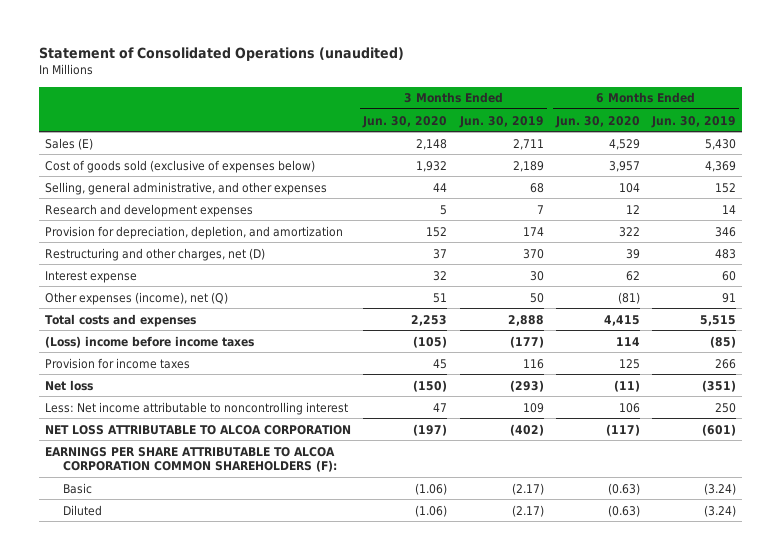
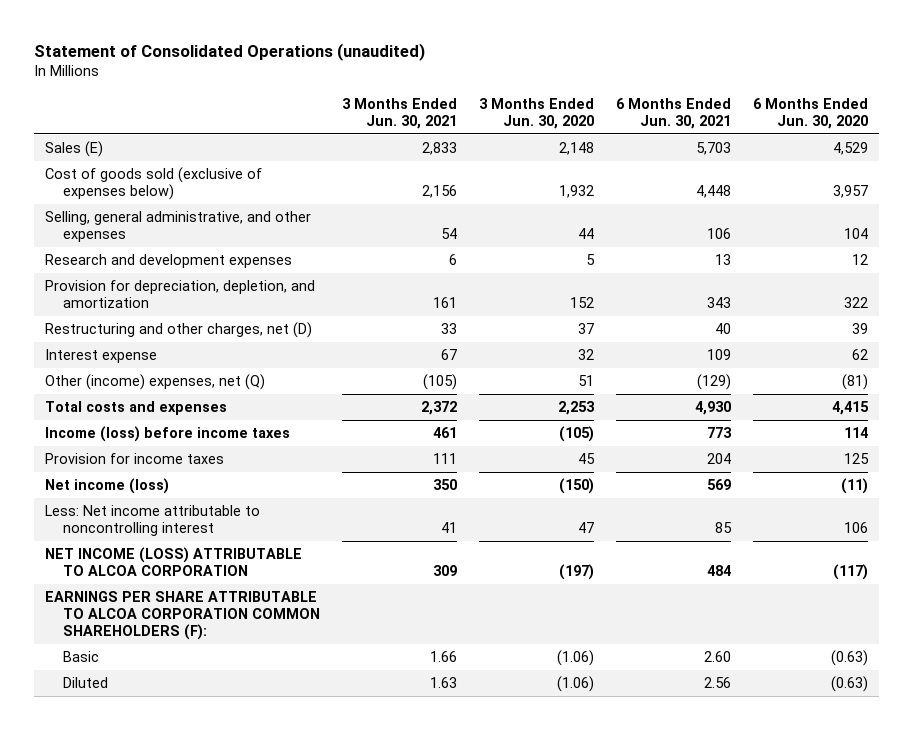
[458,115,544,128] Jun. 30, 2019 -> none
[651,115,737,128] Jun. 30, 2019 -> none
none -> [341,97,457,129] 3 Months Ended Jun. 30, 2021
none -> [615,97,731,129] 6 Months Ended Jun. 30, 2021
[45,291,229,305] Other expenses (income), net (Q) -> [45,374,266,391] Other (income) expenses, net (Q)
[45,335,255,348] (Loss) income before income taxes -> [45,426,291,443] Income (loss) before income taxes
[45,379,94,391] Net loss -> [45,478,170,495] Net income (loss)
[45,424,352,435] NET LOSS ATTRIBUTABLE TO ALCOA CORPORATION -> [45,547,303,577] NET INCOME (LOSS) ATTRIBUTABLE TO ALCOA CORPORATION

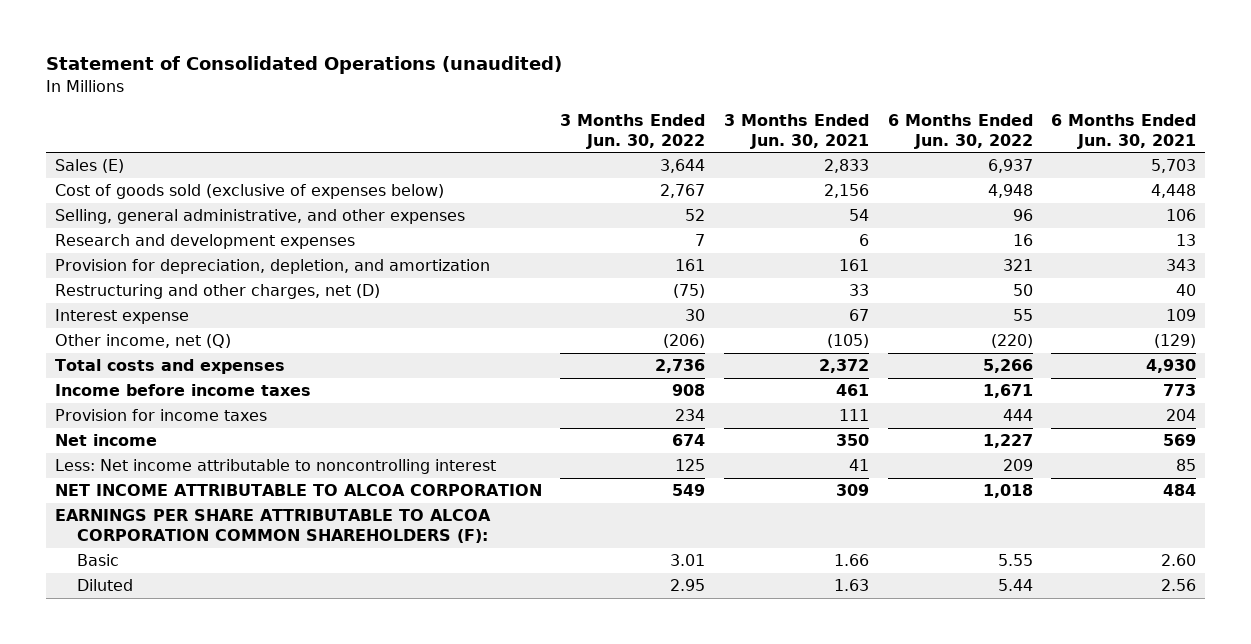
[478,97,594,129] 3 Months Ended Jun. 30, 2020 -> none
[752,97,868,129] 6 Months Ended Jun. 30, 2020 -> none
none -> [560,113,706,149] 3 Months Ended Jun. 30, 2022
none -> [887,113,1033,149] 6 Months Ended Jun. 30, 2022
[45,374,266,391] Other (income) expenses, net (Q) -> [54,334,231,349] Other income, net (Q)
[45,426,291,443] Income (loss) before income taxes -> [54,384,311,397] Income before income taxes
[45,478,170,495] Net income (loss) -> [54,434,157,447] Net income
[45,547,303,577] NET INCOME (LOSS) ATTRIBUTABLE TO ALCOA CORPORATION -> [54,484,542,497] NET INCOME ATTRIBUTABLE TO ALCOA CORPORATION

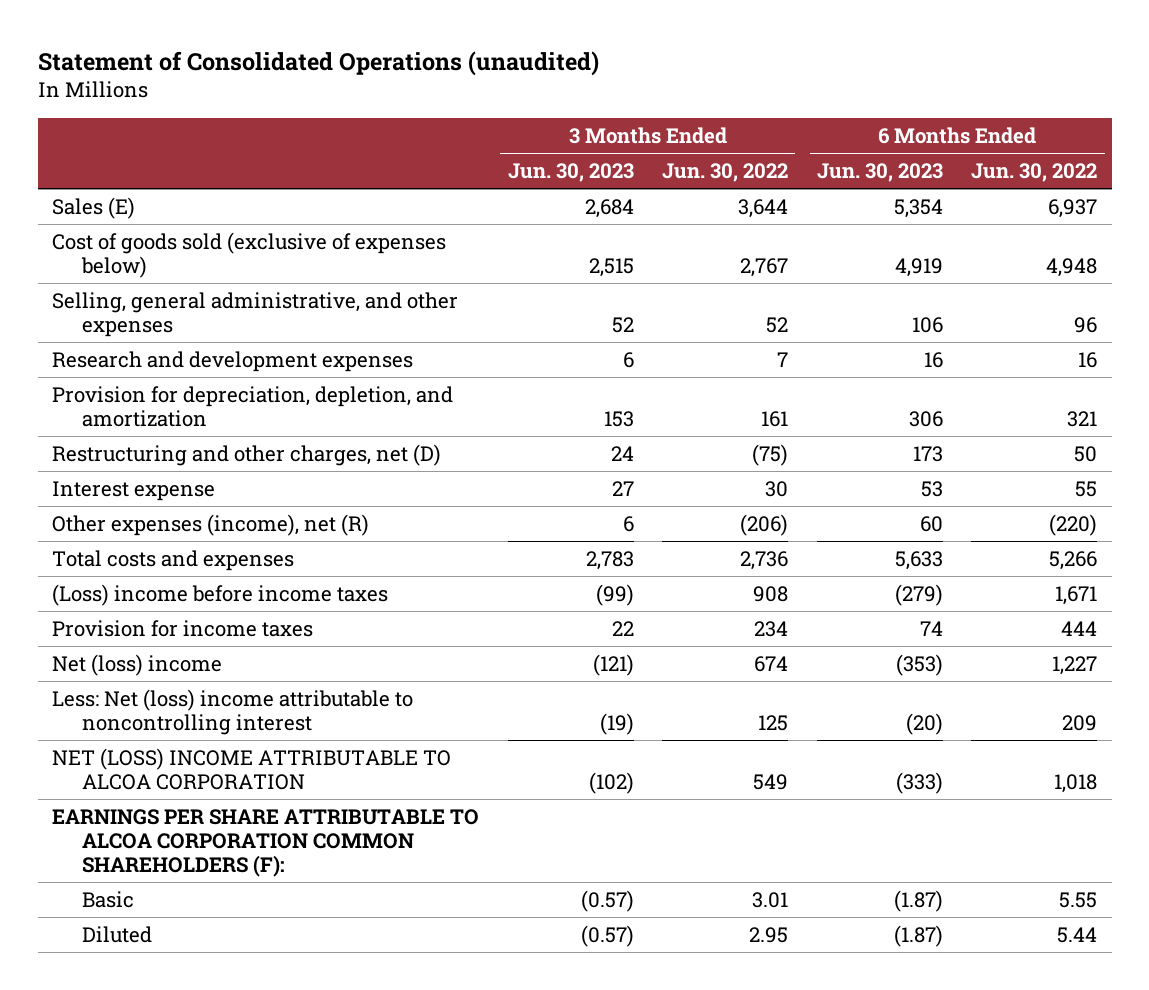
[724,113,870,149] 3 Months Ended Jun. 30, 2021 -> none
[1051,113,1197,149] 6 Months Ended Jun. 30, 2021 -> none
none -> [507,163,634,183] Jun. 30, 2023
none -> [816,163,943,183] Jun. 30, 2023
[54,334,231,349] Other income, net (Q) -> [51,514,369,537] Other expenses (income), net (R)
[54,384,311,397] Income before income taxes -> [51,584,388,607] (Loss) income before income taxes
[54,434,157,447] Net income -> [51,654,222,677] Net (loss) income
[54,459,496,475] Less: Net income attributable to noncontrolling interest -> [51,689,413,735] Less: Net (loss) income attributable to noncontrolling interest
[54,484,542,497] NET INCOME ATTRIBUTABLE TO ALCOA CORPORATION -> [51,748,451,790] NET (LOSS) INCOME ATTRIBUTABLE TO ALCOA CORPORATION

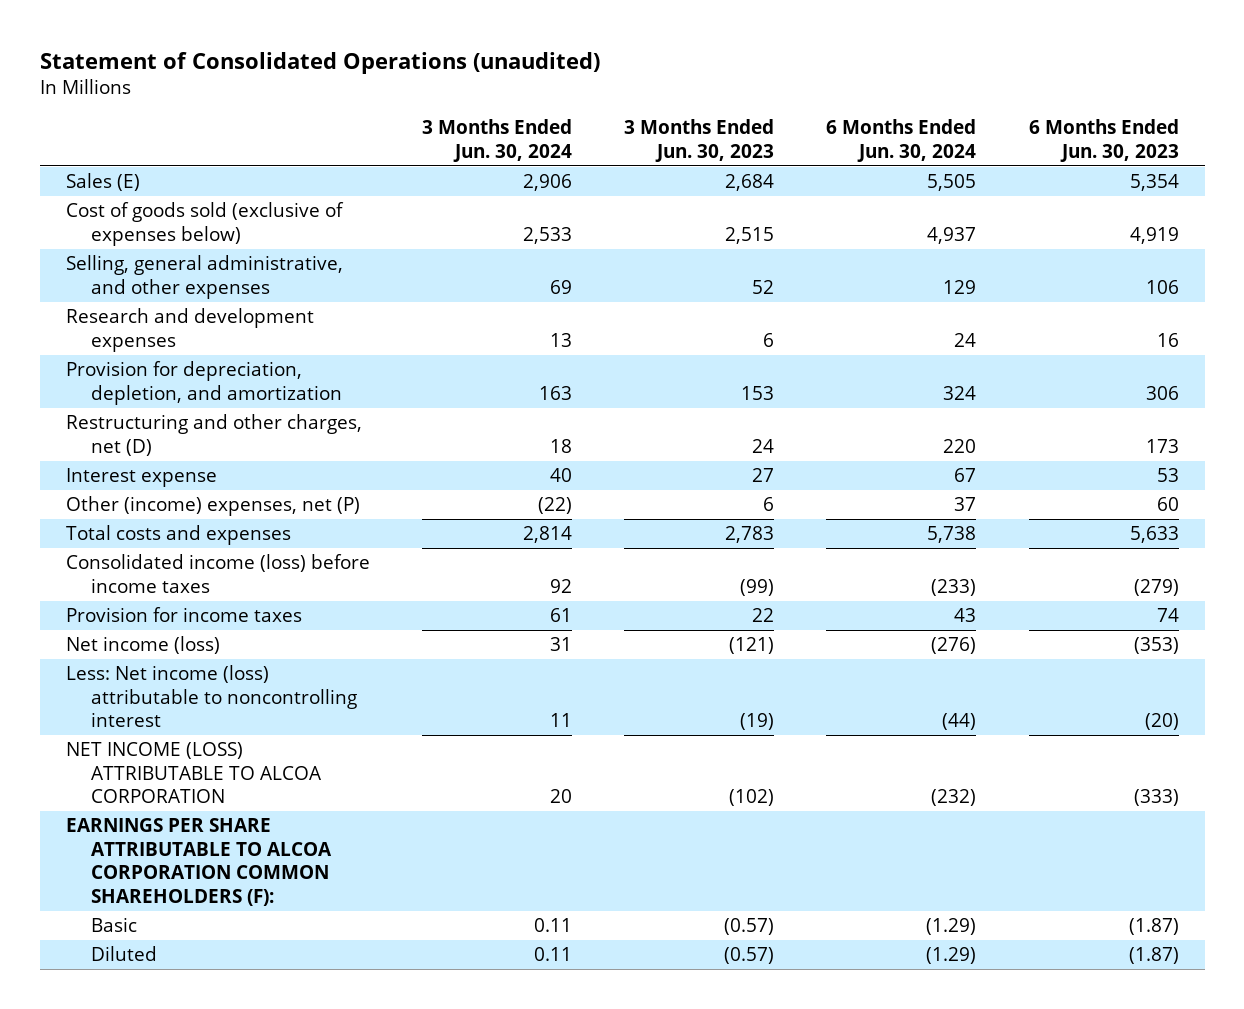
[662,163,789,183] Jun. 30, 2022 -> none
[971,163,1098,183] Jun. 30, 2022 -> none
none -> [422,119,573,163] 3 Months Ended Jun. 30, 2024
none -> [826,119,977,163] 6 Months Ended Jun. 30, 2024
[51,514,369,537] Other expenses (income), net (R) -> [65,496,360,517] Other (income) expenses, net (P)
[51,584,388,607] (Loss) income before income taxes -> [65,554,370,593] Consolidated income (loss) before income taxes
[51,654,222,677] Net (loss) income -> [65,636,220,655] Net income (loss)
[51,689,413,735] Less: Net (loss) income attributable to noncontrolling interest -> [65,665,357,728] Less: Net income (loss) attributable to noncontrolling interest
[51,748,451,790] NET (LOSS) INCOME ATTRIBUTABLE TO ALCOA CORPORATION -> [65,742,322,804] NET INCOME (LOSS) ATTRIBUTABLE TO ALCOA CORPORATION

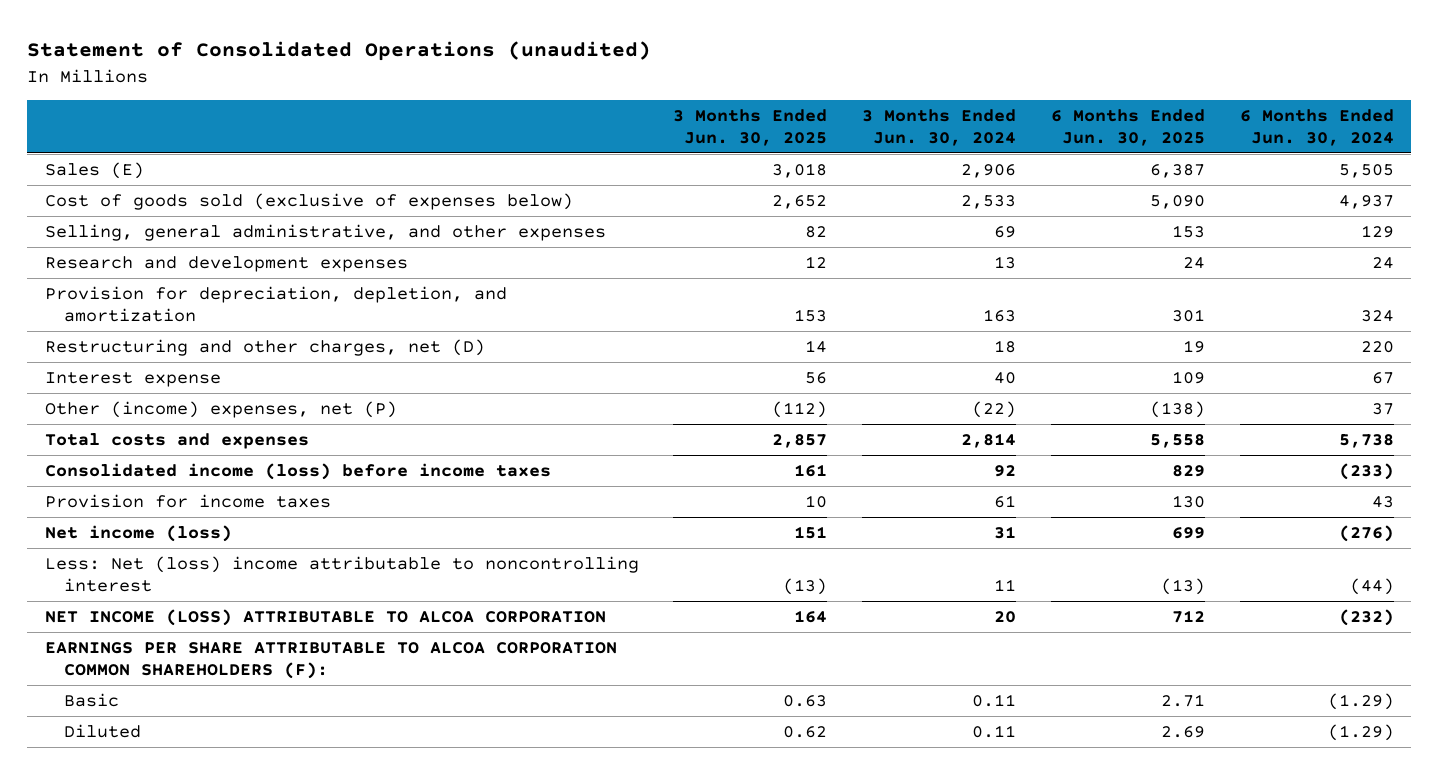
[624,119,775,163] 3 Months Ended Jun. 30, 2023 -> none
[1028,119,1179,163] 6 Months Ended Jun. 30, 2023 -> none
none -> [673,109,828,146] 3 Months Ended Jun. 30, 2025
none -> [1051,109,1206,146] 6 Months Ended Jun. 30, 2025
[65,665,357,728] Less: Net income (loss) attributable to noncontrolling interest -> [44,556,639,592] Less: Net (loss) income attributable to noncontrolling interest

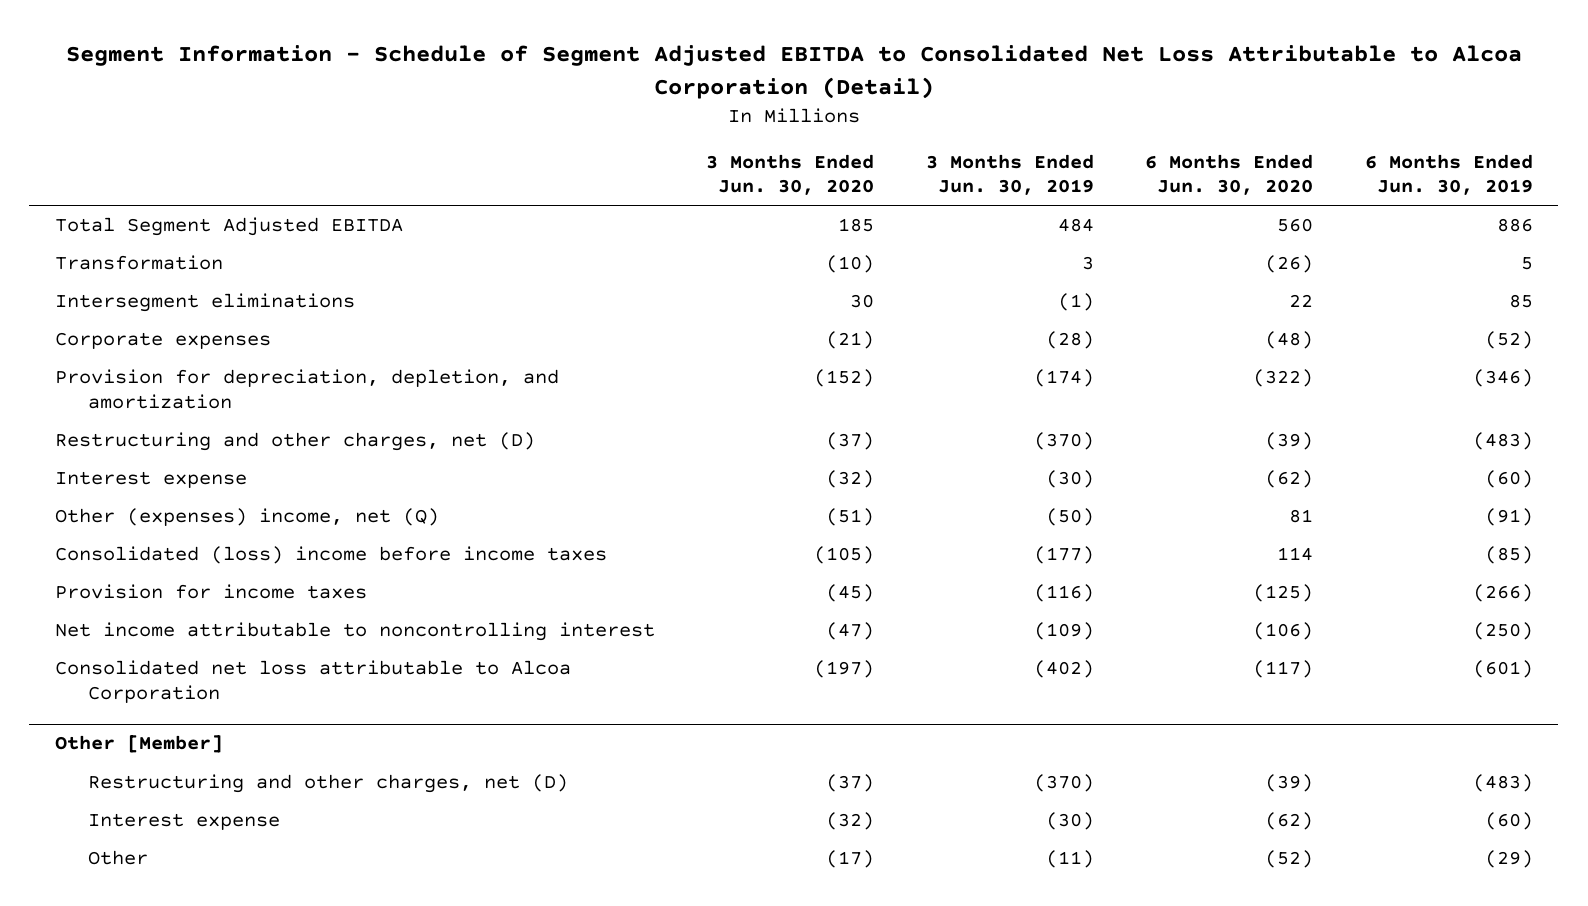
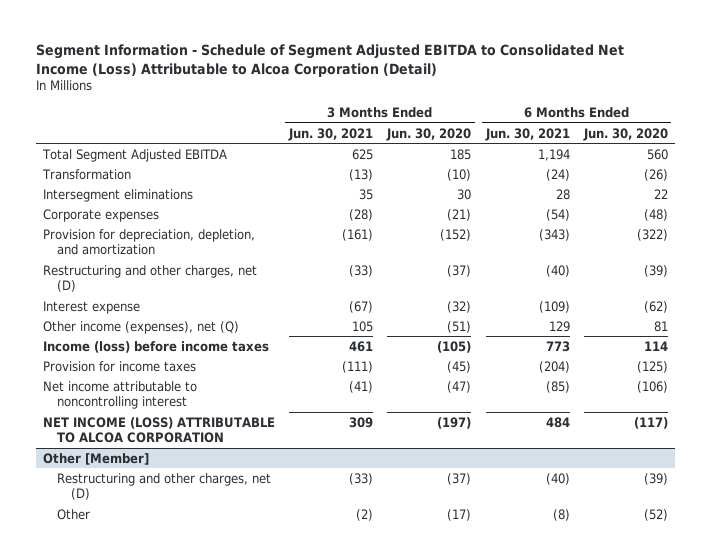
[65,45,1522,99] Segment Information - Schedule of Segment Adjusted EBITDA to Consolidated Net Loss Attributable to Alcoa Corporation (Detail) -> [35,43,624,77] Segment Information - Schedule of Segment Adjusted EBITDA to Consolidated Net Income (Loss) Attributable to Alcoa Corporation (Detail)
[925,153,1094,196] 3 Months Ended Jun. 30, 2019 -> none
[1364,153,1533,196] 6 Months Ended Jun. 30, 2019 -> none
none -> [287,127,373,141] Jun. 30, 2021
none -> [484,127,570,141] Jun. 30, 2021
[55,508,440,527] Other (expenses) income, net (Q) -> [42,320,239,334] Other income (expenses), net (Q)
[55,546,608,565] Consolidated (loss) income before income taxes -> [42,340,269,353] Income (loss) before income taxes
[55,660,572,703] Consolidated net loss attributable to Alcoa Corporation -> [42,416,275,444] NET INCOME (LOSS) ATTRIBUTABLE TO ALCOA CORPORATION
[87,813,280,831] Interest expense -> none

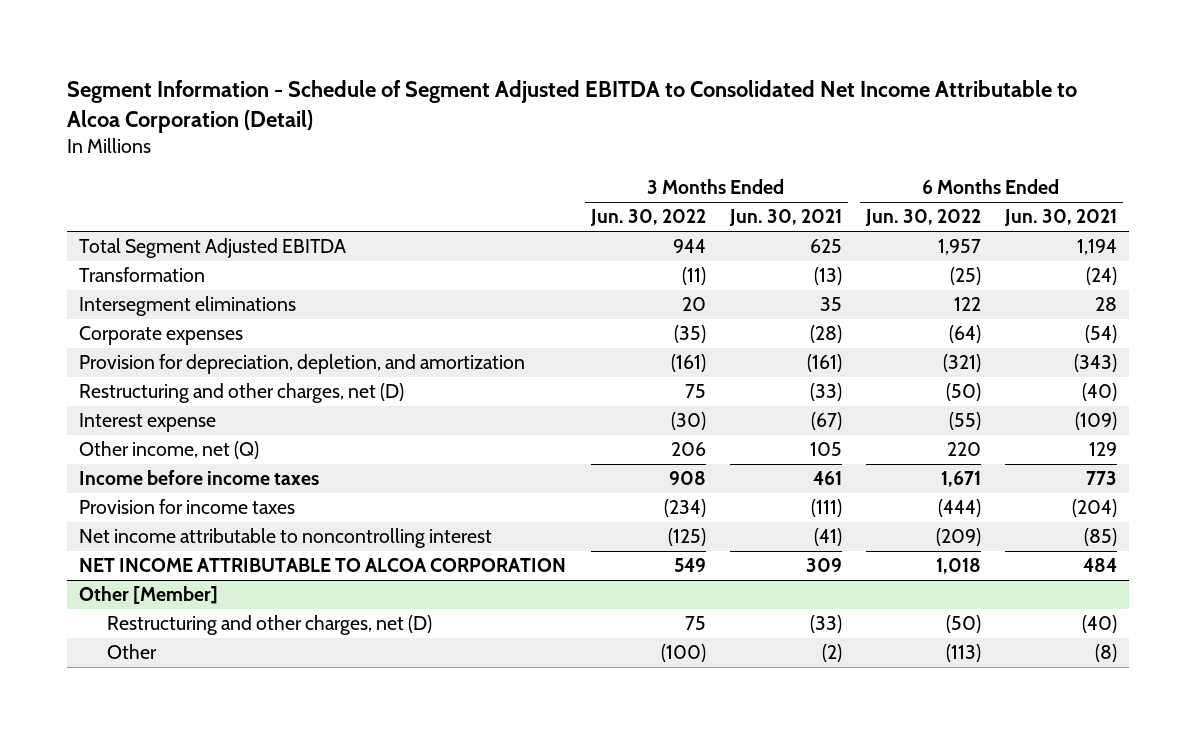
[35,43,624,77] Segment Information - Schedule of Segment Adjusted EBITDA to Consolidated Net Income (Loss) Attributable to Alcoa Corporation (Detail) -> [67,80,1078,134] Segment Information - Schedule of Segment Adjusted EBITDA to Consolidated Net Income Attributable to Alcoa Corporation (Detail)
[386,127,472,141] Jun. 30, 2020 -> none
[582,127,668,141] Jun. 30, 2020 -> none
none -> [589,209,706,227] Jun. 30, 2022
none -> [864,209,981,227] Jun. 30, 2022
[42,320,239,334] Other income (expenses), net (Q) -> [79,441,260,460] Other income, net (Q)
[42,340,269,353] Income (loss) before income taxes -> [79,470,320,486] Income before income taxes
[42,416,275,444] NET INCOME (LOSS) ATTRIBUTABLE TO ALCOA CORPORATION -> [79,558,567,573] NET INCOME ATTRIBUTABLE TO ALCOA CORPORATION

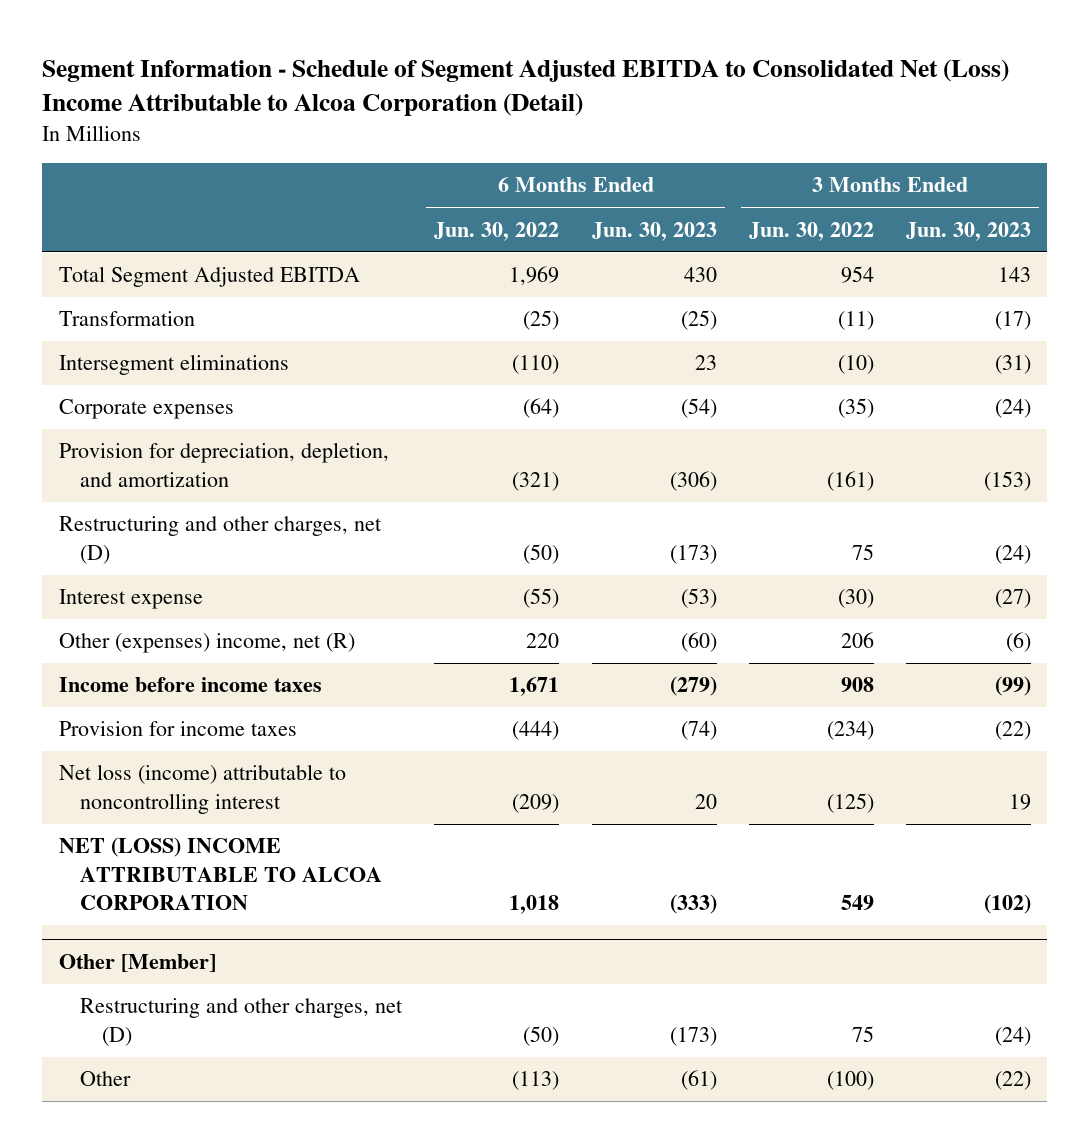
[67,80,1078,134] Segment Information - Schedule of Segment Adjusted EBITDA to Consolidated Net Income Attributable to Alcoa Corporation (Detail) -> [42,58,1010,116] Segment Information - Schedule of Segment Adjusted EBITDA to Consolidated Net (Loss) Income Attributable to Alcoa Corporation (Detail)
[728,209,842,227] Jun. 30, 2021 -> none
[1004,209,1118,227] Jun. 30, 2021 -> none
none -> [591,221,717,241] Jun. 30, 2023
none -> [905,221,1031,241] Jun. 30, 2023
[672,239,706,254] 944 -> [840,266,874,284] 954
[937,239,981,256] 1,957 -> [509,266,560,286] 1,969
[681,297,706,312] 20 -> [837,355,874,375] (10)
[953,297,981,312] 122 -> [512,355,560,375] (110)
[79,441,260,460] Other income, net (Q) -> [58,633,355,654] Other (expenses) income, net (R)
[79,528,493,549] Net income attributable to noncontrolling interest -> [58,764,346,814] Net loss (income) attributable to noncontrolling interest
[79,558,567,573] NET INCOME ATTRIBUTABLE TO ALCOA CORPORATION -> [58,837,383,910] NET (LOSS) INCOME ATTRIBUTABLE TO ALCOA CORPORATION

